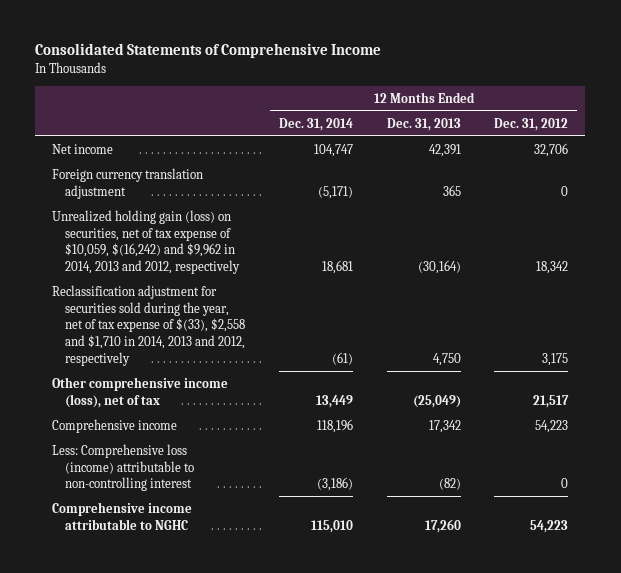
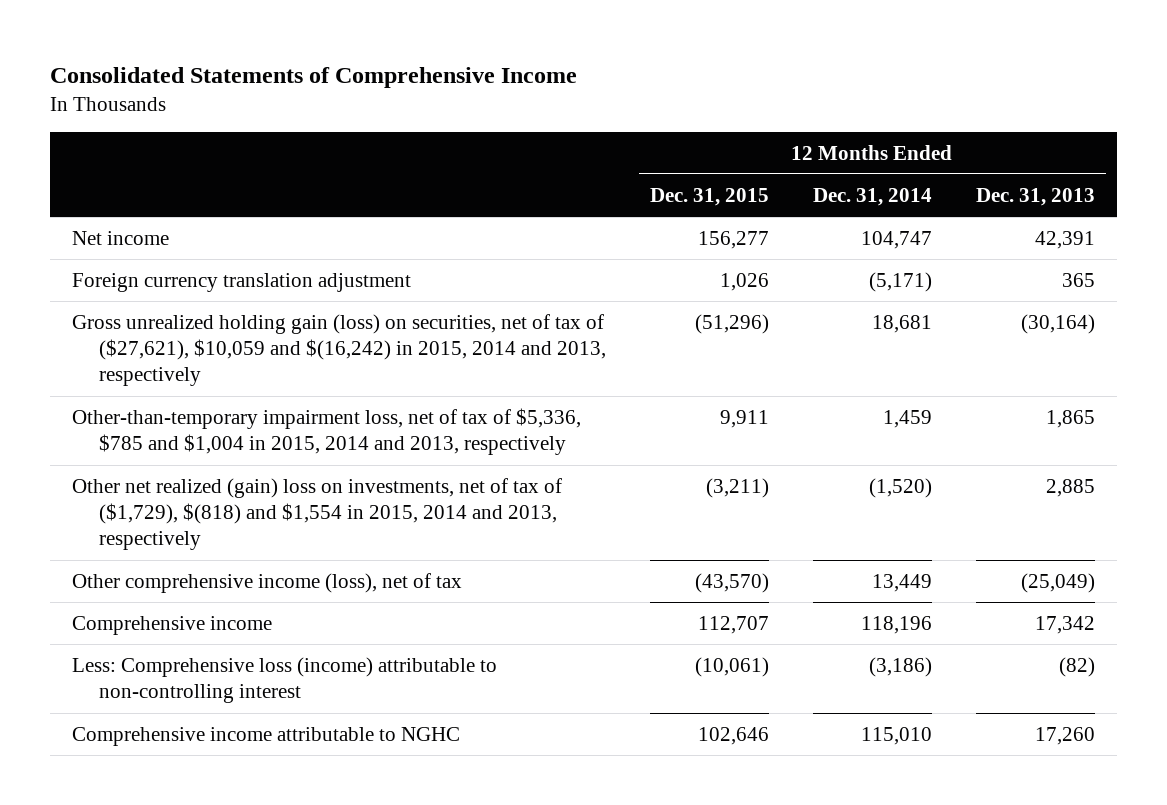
[494,117,569,131] Dec. 31, 2012 -> none
none -> [650,187,770,206] Dec. 31, 2015
[52,209,240,275] Unrealized holding gain (loss) on securities, net of tax expense of $10,059, $(16,242) and $9,962 in 2014, 2013 and 2012, respectively -> [72,313,607,387] Gross unrealized holding gain (loss) on securities, net of tax of ($27,621), $10,059 and $(16,242) in 2015, 2014 and 2013, respectively
none -> [72,407,582,456] Other-than-temporary impairment loss, net of tax of $5,336, $785 and $1,004 in 2015, 2014 and 2013, respectively
[52,284,245,367] Reclassification adjustment for securities sold during the year, net of tax expense of $(33), $2,558 and $1,710 in 2014, 2013 and 2012, respectively -> [72,477,563,551] Other net realized (gain) loss on investments, net of tax of ($1,729), $(818) and $1,554 in 2015, 2014 and 2013, respectively
[331,352,353,366] (61) -> [868,477,932,498] (1,520)
[432,353,461,367] 4,750 -> [1045,478,1095,497] 2,885

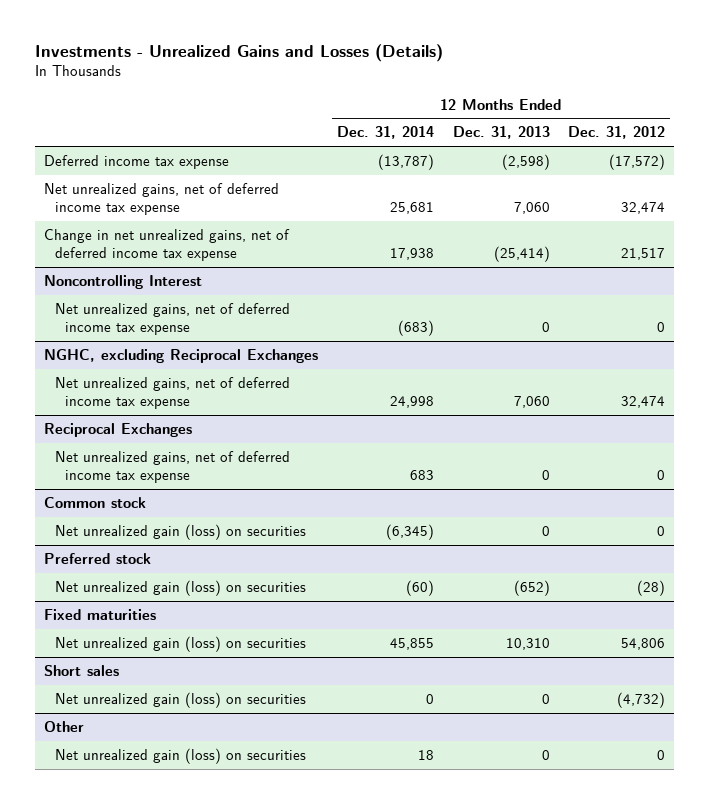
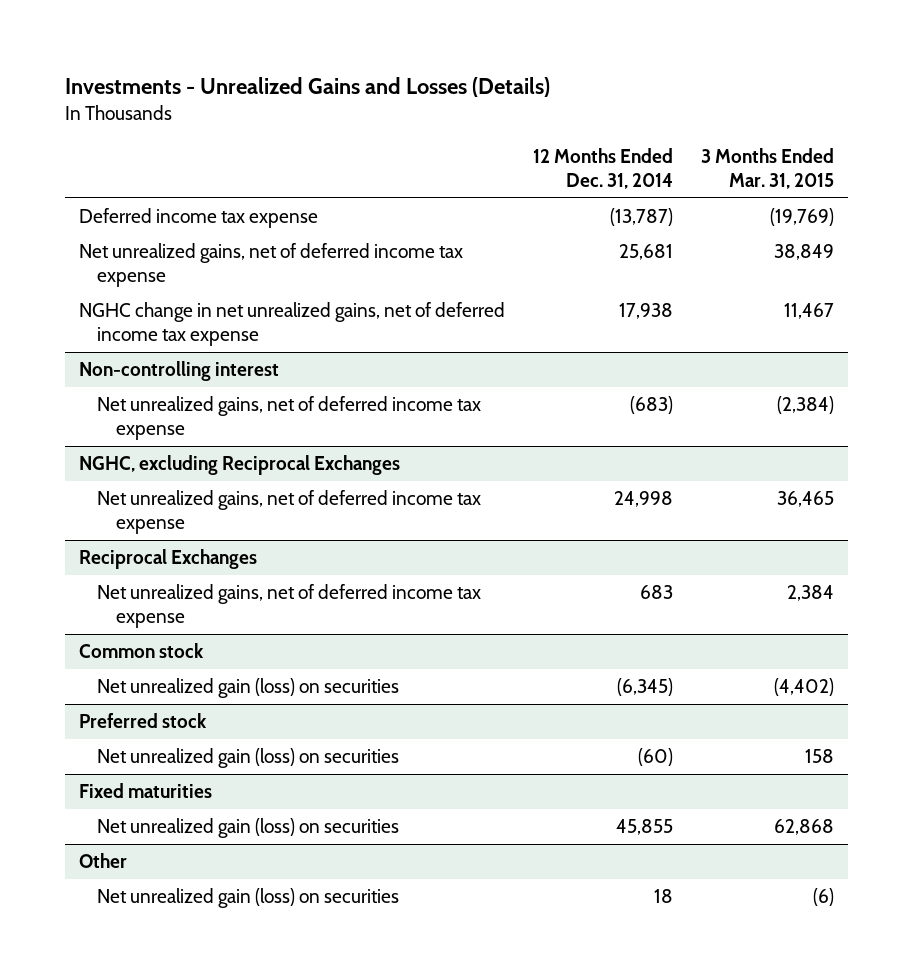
[452,126,550,140] Dec. 31, 2013 -> none
[568,126,666,140] Dec. 31, 2012 -> none
none -> [700,148,834,189] 3 Months Ended Mar. 31, 2015
[44,228,291,261] Change in net unrealized gains, net of deferred income tax expense -> [78,302,505,346] NGHC change in net unrealized gains, net of deferred income tax expense
[44,274,203,289] Noncontrolling Interest -> [78,361,279,382] Non-controlling interest
[44,664,120,676] Short sales -> none
[54,691,306,708] Net unrealized gain (loss) on securities -> none

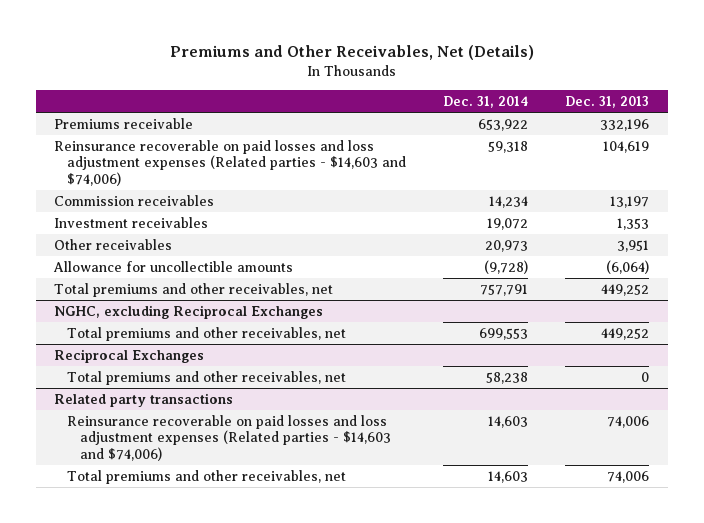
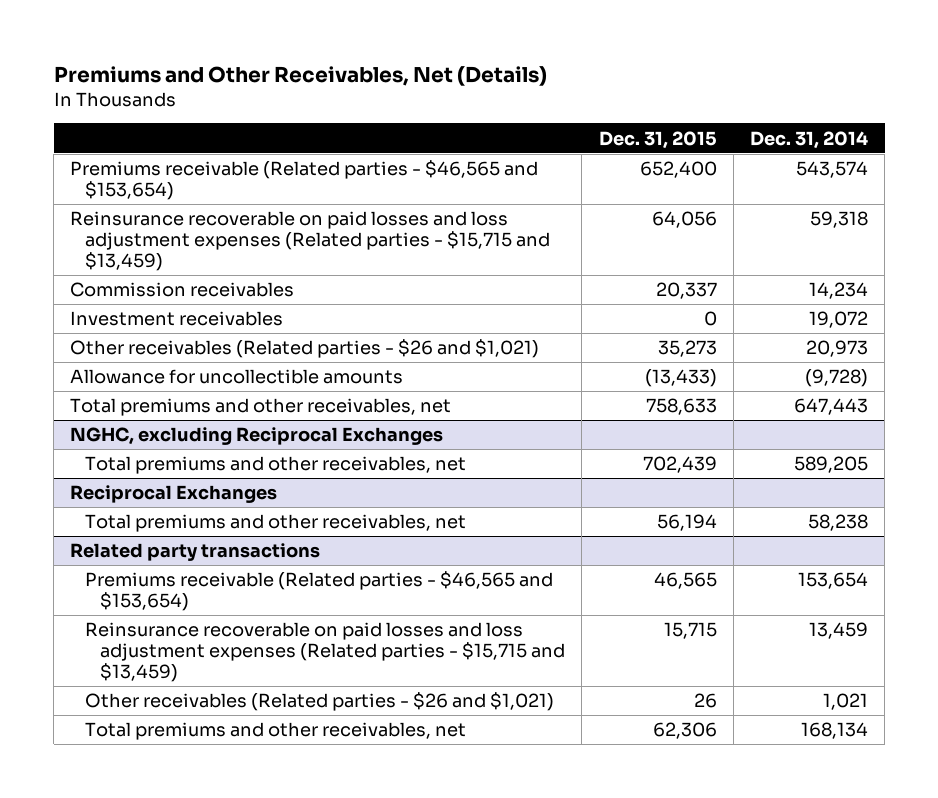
[565,95,650,108] Dec. 31, 2013 -> none
none -> [598,130,717,149] Dec. 31, 2015
[54,117,194,129] Premiums receivable -> [70,160,539,200] Premiums receivable (Related parties - $46,565 and $153,654)
[478,118,529,131] 653,922 -> [795,161,868,179] 543,574
[54,139,407,187] Reinsurance recoverable on paid losses and loss adjustment expenses (Related parties - $14,603 and $74,006) -> [70,211,551,271] Reinsurance recoverable on paid losses and loss adjustment expenses (Related parties - $15,715 and $13,459)
[54,238,173,250] Other receivables -> [70,339,540,359] Other receivables (Related parties - $26 and $1,021)
[480,283,529,296] 757,791 -> [793,398,868,416] 647,443
[479,327,529,340] 699,553 -> [793,456,868,474] 589,205
none -> [85,571,554,611] Premiums receivable (Related parties - $46,565 and $153,654)
[67,414,392,462] Reinsurance recoverable on paid losses and loss adjustment expenses (Related parties - $14,603 and $74,006) -> [85,622,566,682] Reinsurance recoverable on paid losses and loss adjustment expenses (Related parties - $15,715 and $13,459)
[488,415,529,428] 14,603 -> [808,622,868,640] 13,459
none -> [85,692,555,712] Other receivables (Related parties - $26 and $1,021)
[488,470,529,483] 14,603 -> [800,722,868,740] 168,134

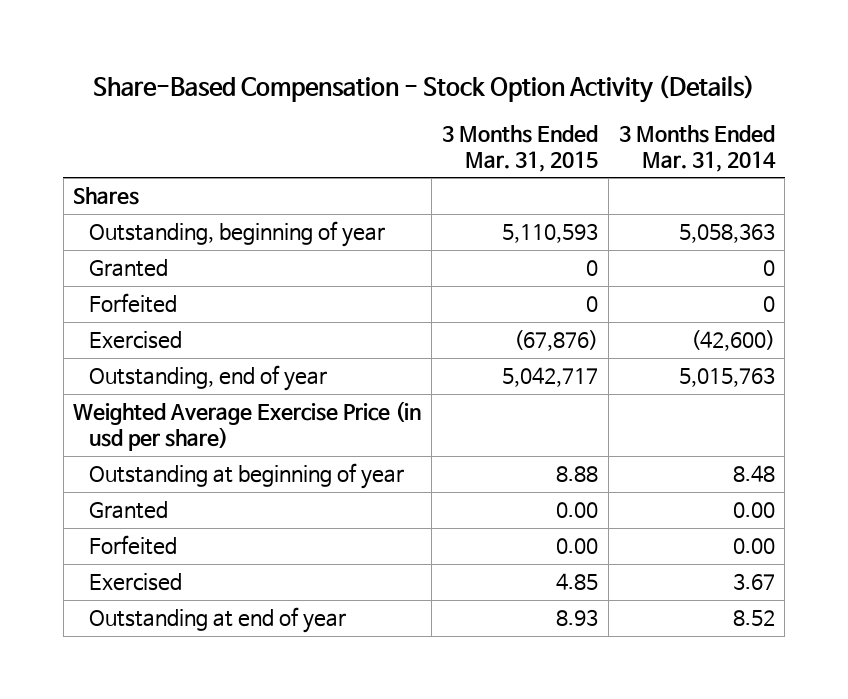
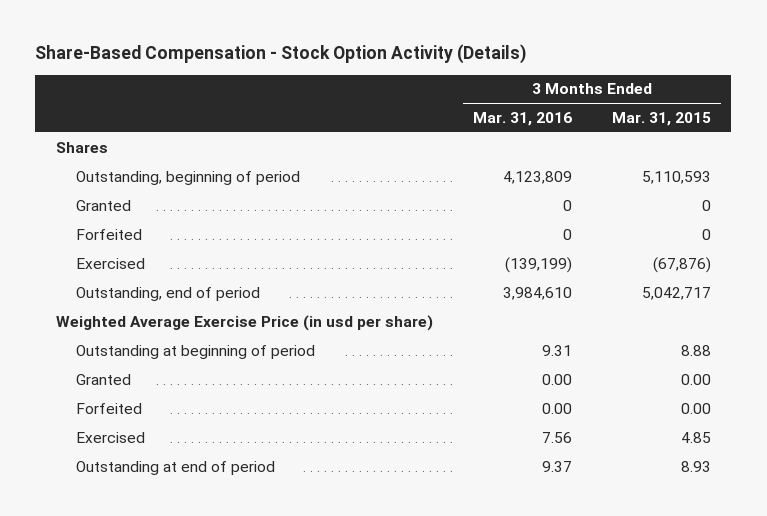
[618,124,776,172] 3 Months Ended Mar. 31, 2014 -> none
none -> [472,111,572,126] Mar. 31, 2016
[89,221,386,248] Outstanding, beginning of year -> [75,170,300,185] Outstanding, beginning of period
[89,365,328,392] Outstanding, end of year -> [75,286,260,301] Outstanding, end of period
[89,463,405,490] Outstanding at beginning of year -> [75,344,315,359] Outstanding at beginning of period
[89,607,347,634] Outstanding at end of year -> [75,460,275,475] Outstanding at end of period

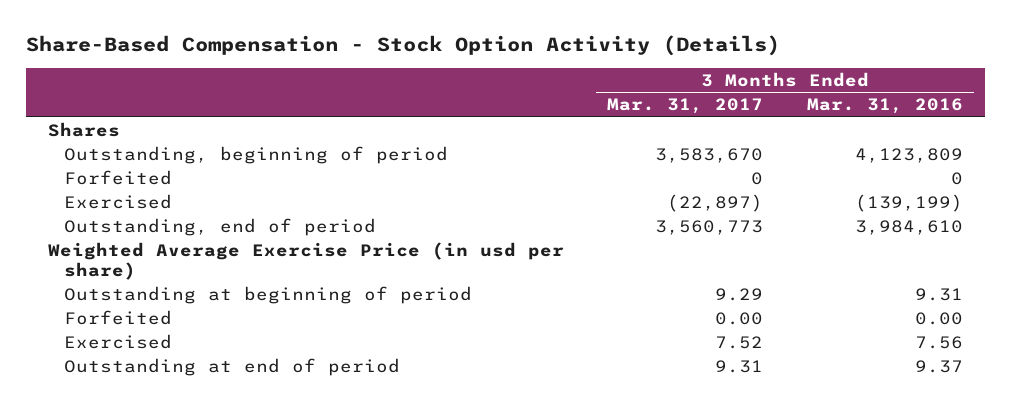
[612,111,712,126] Mar. 31, 2015 -> none
none -> [607,98,764,115] Mar. 31, 2017
[75,199,131,211] Granted -> none
[75,373,131,385] Granted -> none

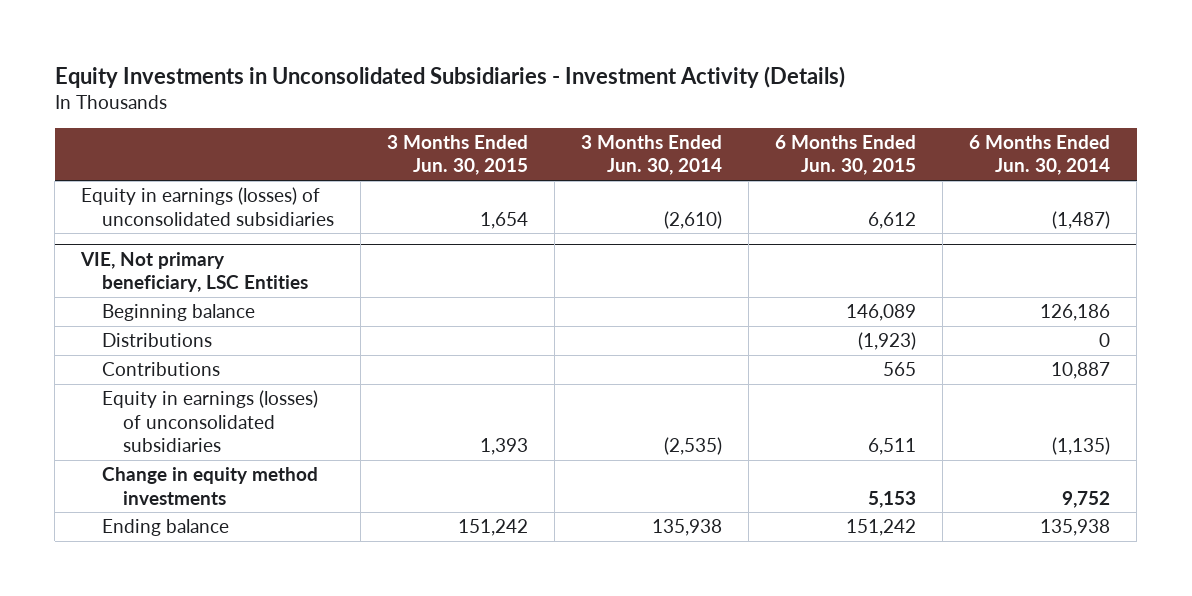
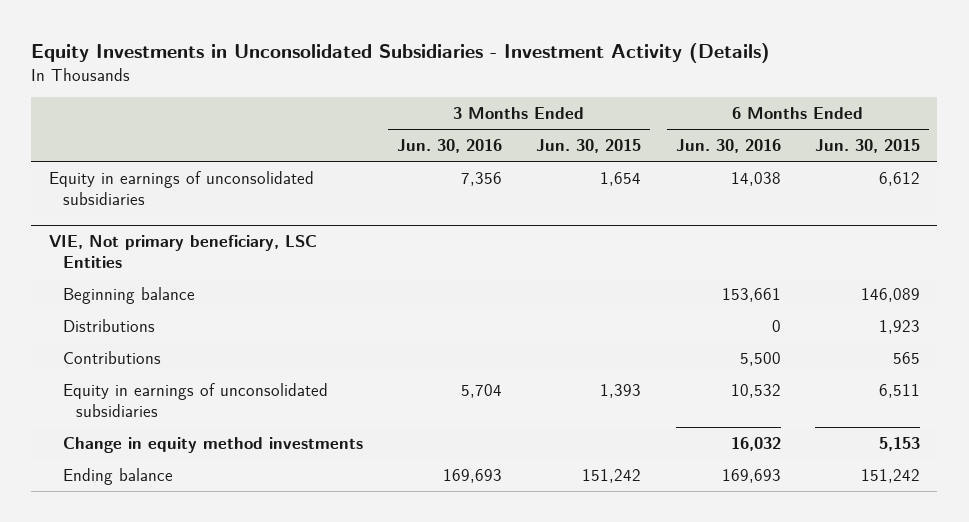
[581,134,723,176] 3 Months Ended Jun. 30, 2014 -> none
[969,134,1111,176] 6 Months Ended Jun. 30, 2014 -> none
none -> [396,139,502,154] Jun. 30, 2016
none -> [675,139,781,154] Jun. 30, 2016
[81,187,335,226] Equity in earnings (losses) of unconsolidated subsidiaries -> [48,170,314,205] Equity in earnings of unconsolidated subsidiaries
[858,332,917,351] (1,923) -> [879,319,921,334] 1,923
[102,390,319,453] Equity in earnings (losses) of unconsolidated subsidiaries -> [62,382,328,417] Equity in earnings of unconsolidated subsidiaries

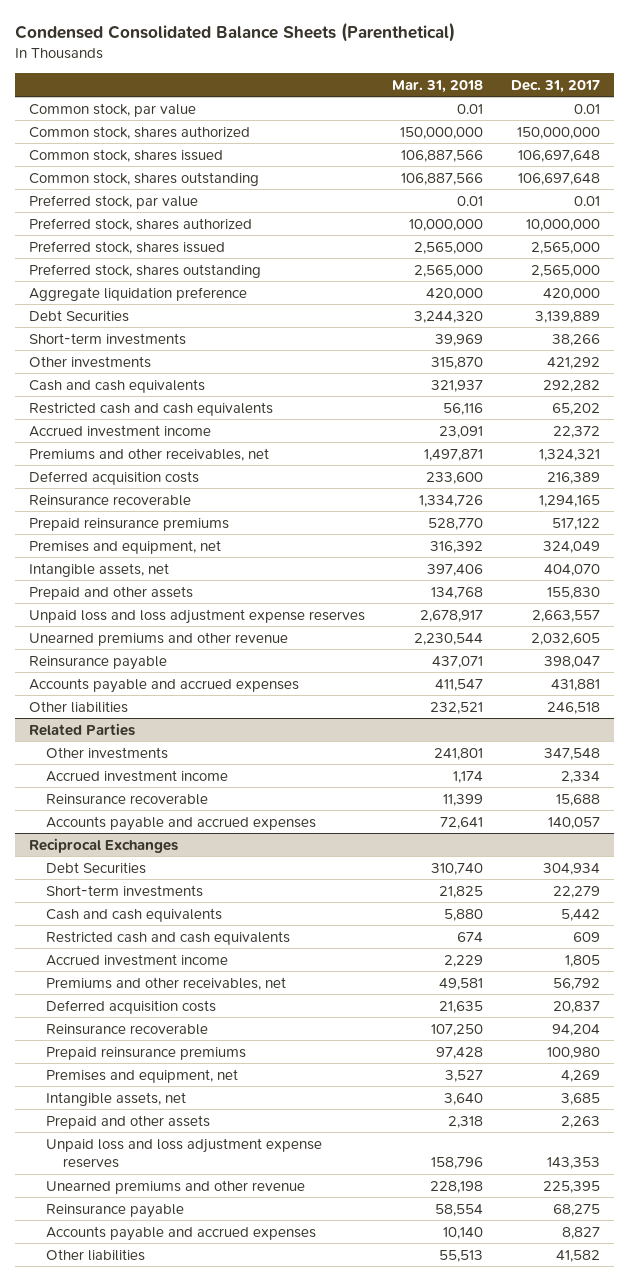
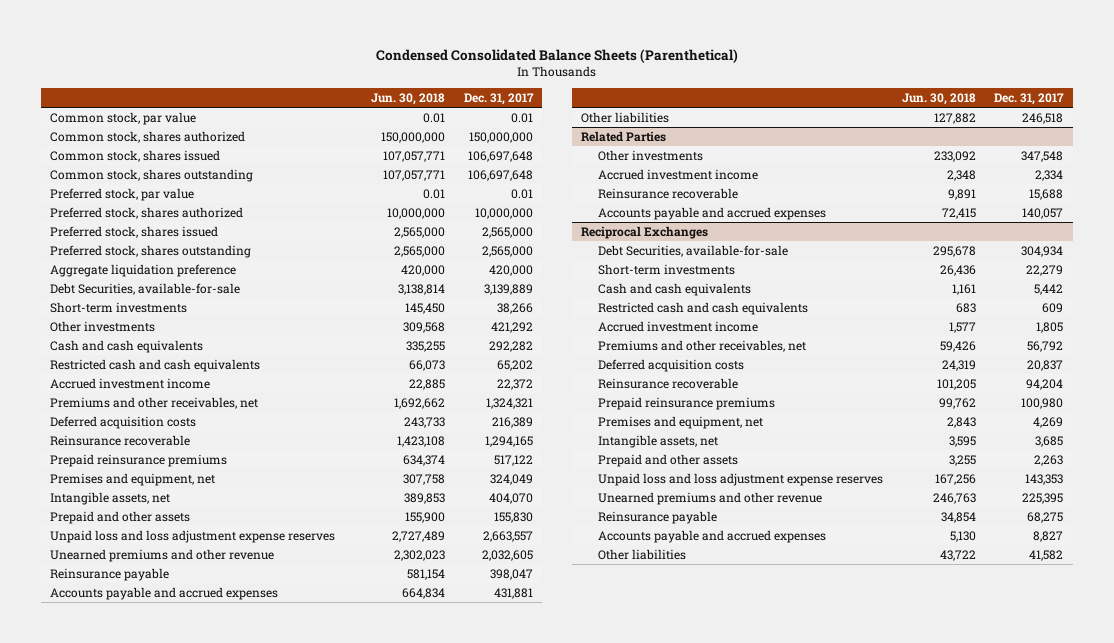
[392,79,484,93] Mar. 31, 2018 -> none
none -> [371,92,446,105] Jun. 30, 2018
[28,309,129,322] Debt Securities -> [50,282,241,295] Debt Securities, available-for-sale
[45,861,146,874] Debt Securities -> [598,244,789,257] Debt Securities, available-for-sale

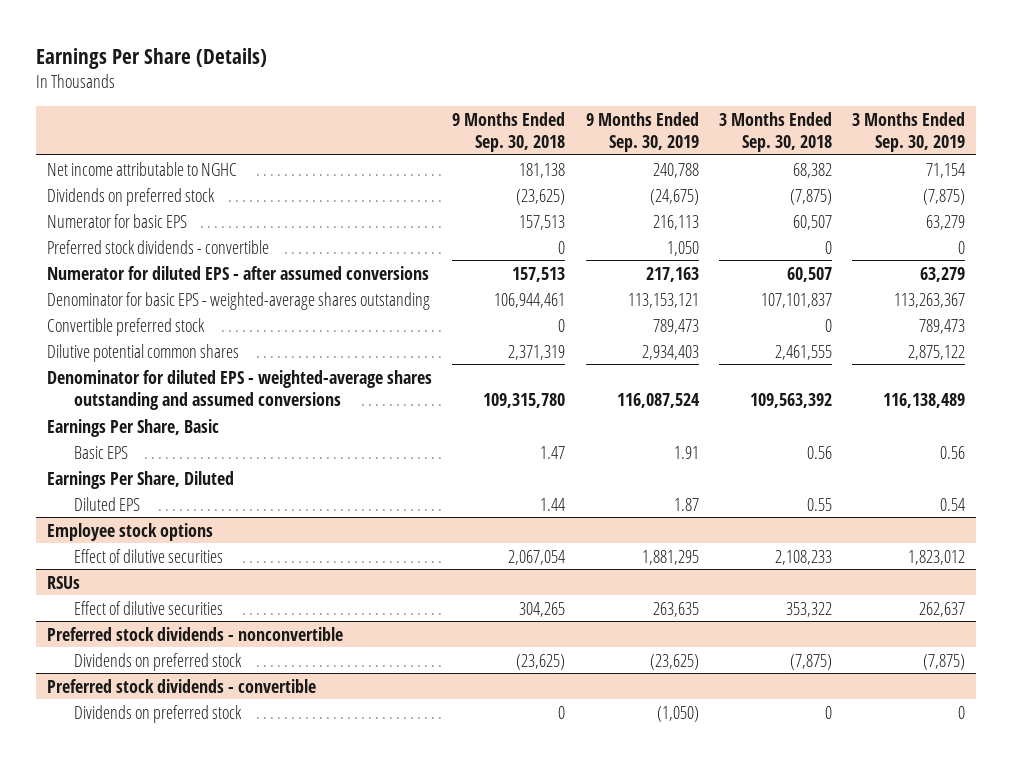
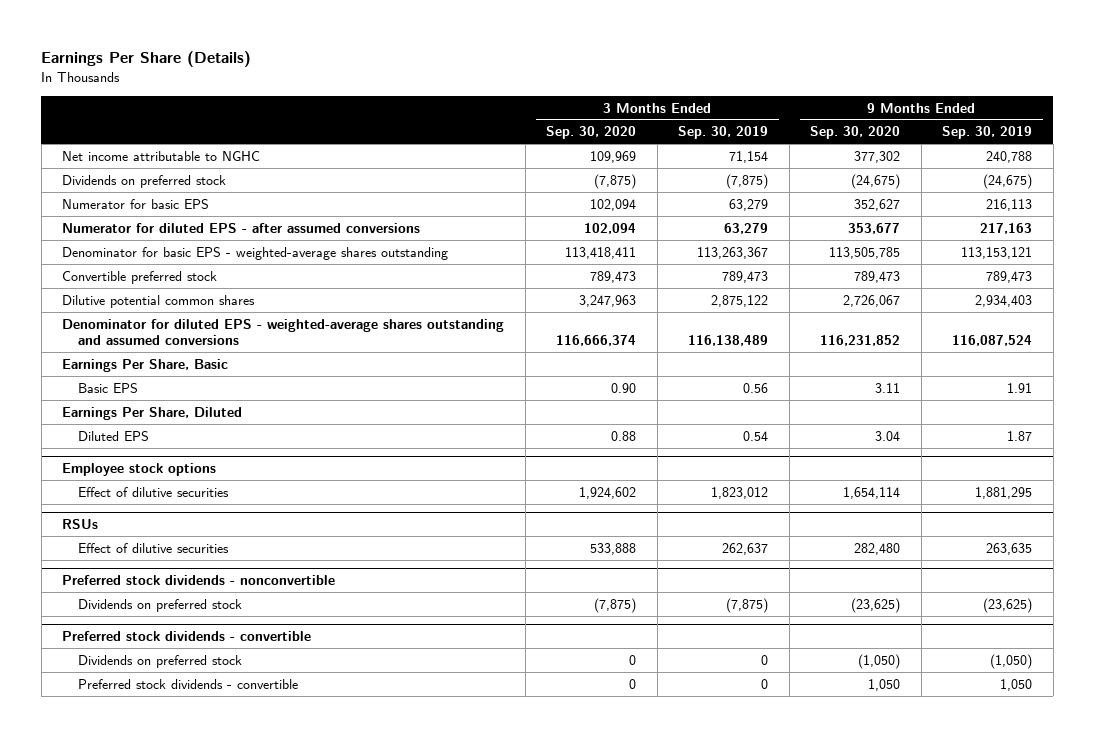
[452,111,566,152] 9 Months Ended Sep. 30, 2018 -> none
[718,111,832,152] 3 Months Ended Sep. 30, 2018 -> none
none -> [546,126,637,140] Sep. 30, 2020
none -> [810,126,901,140] Sep. 30, 2020
[46,239,269,254] Preferred stock dividends - convertible -> none
none -> [78,678,299,689] Preferred stock dividends - convertible

